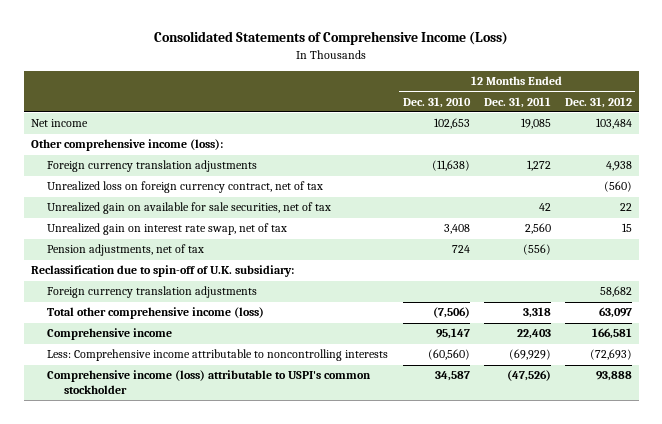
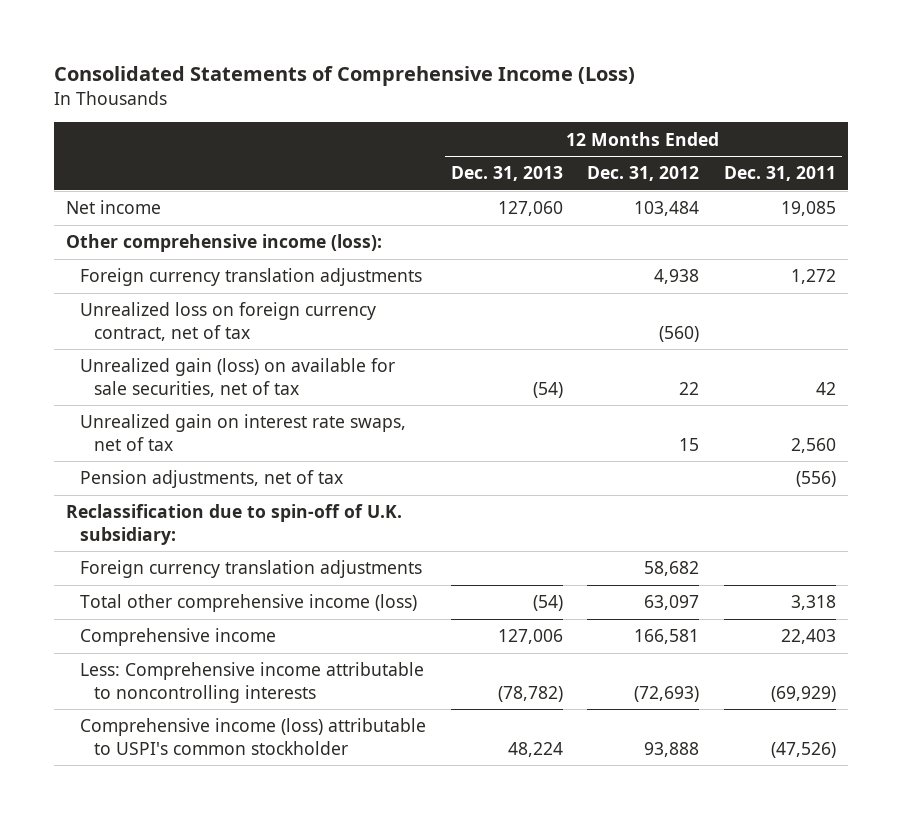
[402,96,471,108] Dec. 31, 2010 -> none
none -> [450,166,563,182] Dec. 31, 2013
[47,202,332,215] Unrealized gain on available for sale securities, net of tax -> [80,358,396,397] Unrealized gain (loss) on available for sale securities, net of tax
[47,223,288,236] Unrealized gain on interest rate swap, net of tax -> [80,414,407,451] Unrealized gain on interest rate swaps, net of tax

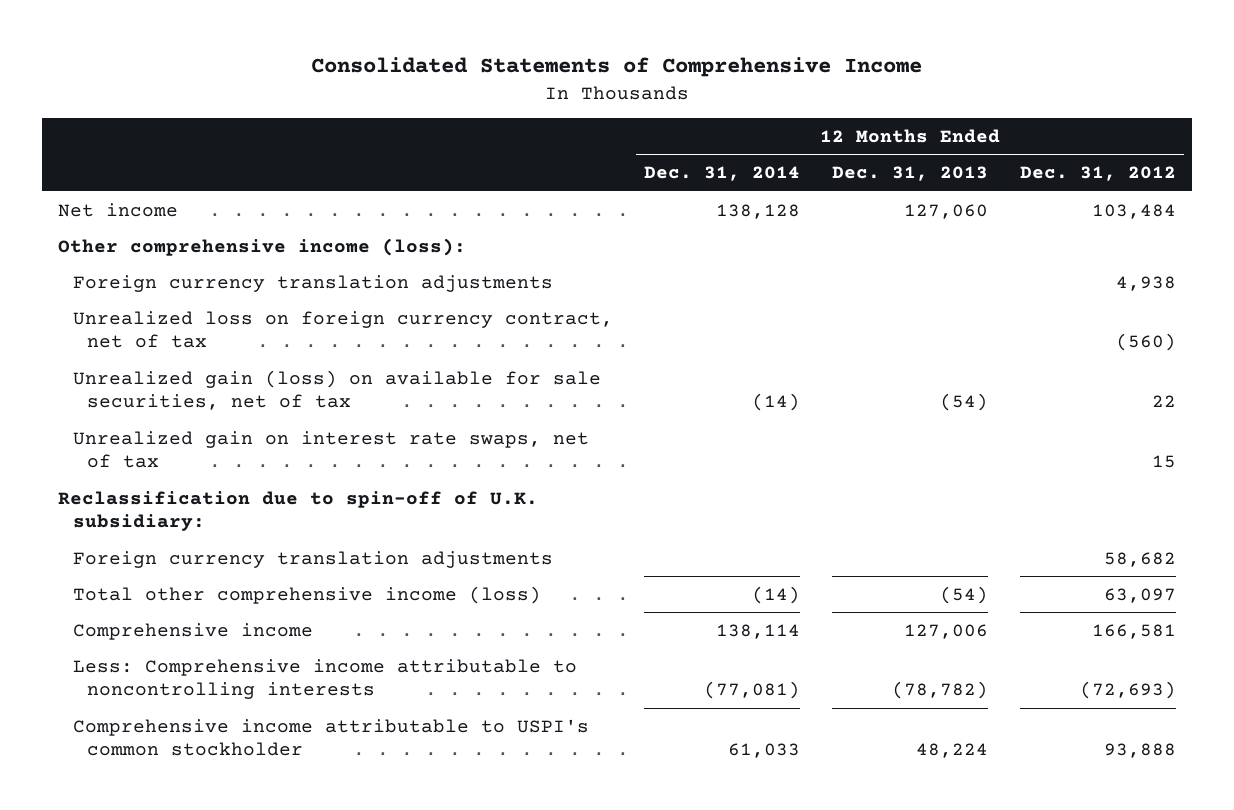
[53,66,635,87] Consolidated Statements of Comprehensive Income (Loss) -> [310,57,922,78] Consolidated Statements of Comprehensive Income
[723,166,836,182] Dec. 31, 2011 -> none
none -> [644,166,801,182] Dec. 31, 2014
[80,470,344,489] Pension adjustments, net of tax -> none
[80,718,427,755] Comprehensive income (loss) attributable to USPI's common stockholder -> [72,718,589,757] Comprehensive income attributable to USPI's common stockholder

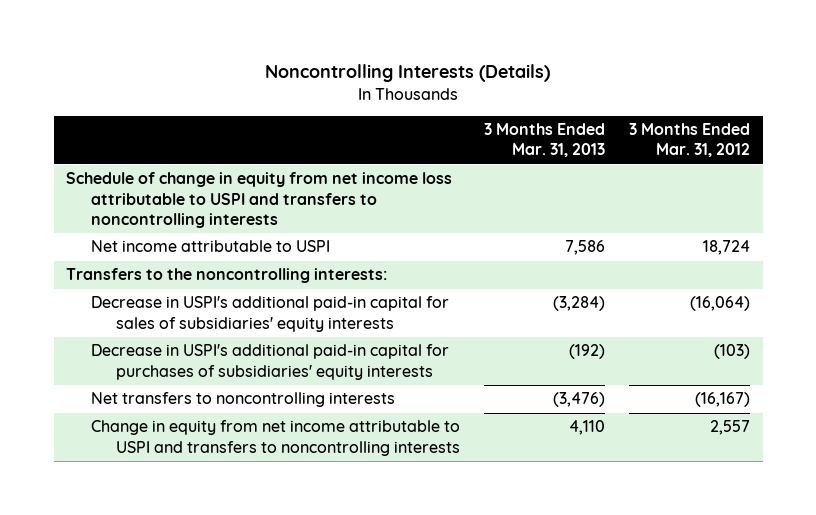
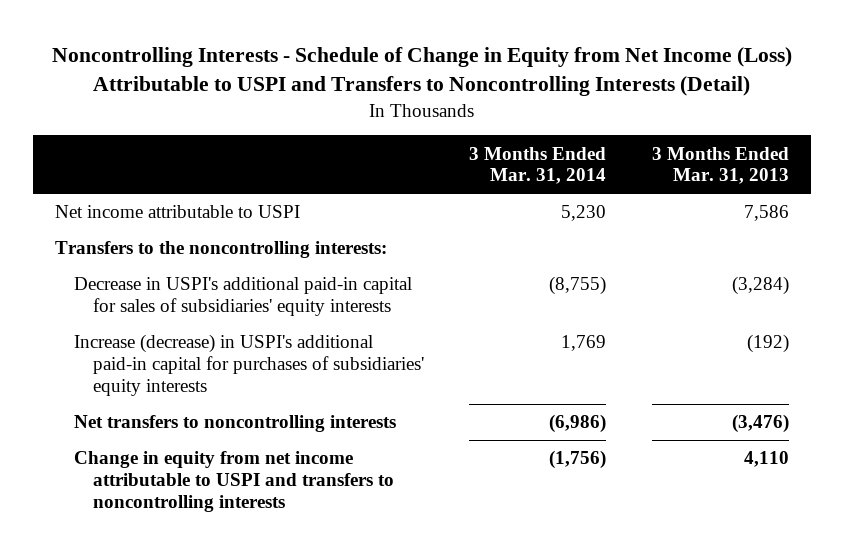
[265,64,551,83] Noncontrolling Interests (Details) -> [52,46,793,97] Noncontrolling Interests - Schedule of Change in Equity from Net Income (Loss) Attributable to USPI and Transfers to Noncontrolling Interests (Detail)
[629,122,751,158] 3 Months Ended Mar. 31, 2012 -> none
none -> [469,146,607,185] 3 Months Ended Mar. 31, 2014
[65,172,452,229] Schedule of change in equity from net income loss attributable to USPI and transfers to noncontrolling interests -> none
[90,344,449,380] Decrease in USPI's additional paid-in capital for purchases of subsidiaries' equity interests -> [74,334,425,396] Increase (decrease) in USPI's additional paid-in capital for purchases of subsidiaries' equity interests

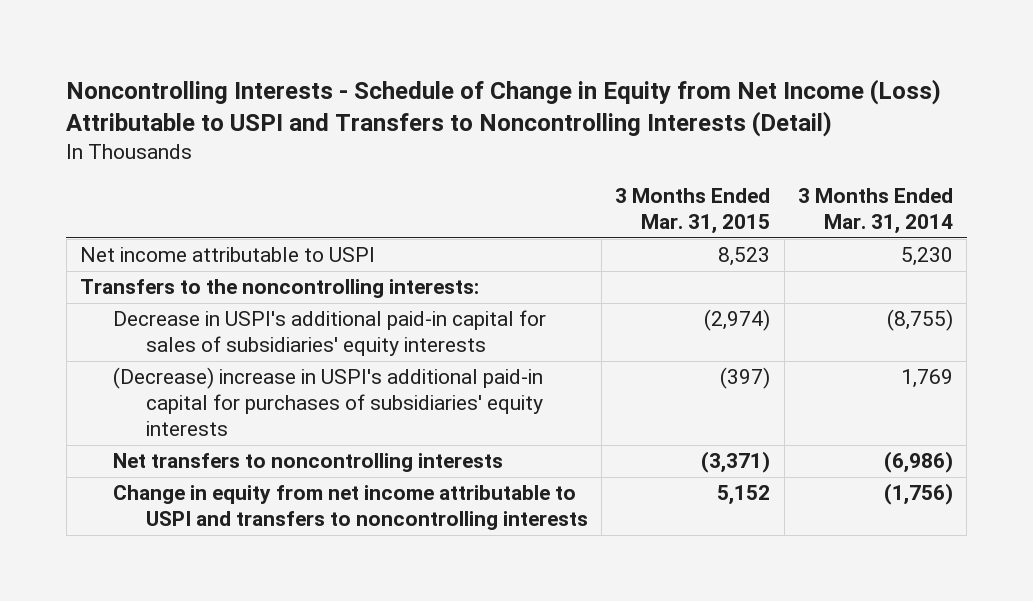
[651,146,789,185] 3 Months Ended Mar. 31, 2013 -> none
none -> [615,188,771,235] 3 Months Ended Mar. 31, 2015
[74,334,425,396] Increase (decrease) in USPI's additional paid-in capital for purchases of subsidiaries' equity interests -> [112,367,543,436] (Decrease) increase in USPI's additional paid-in capital for purchases of subsidiaries' equity interests

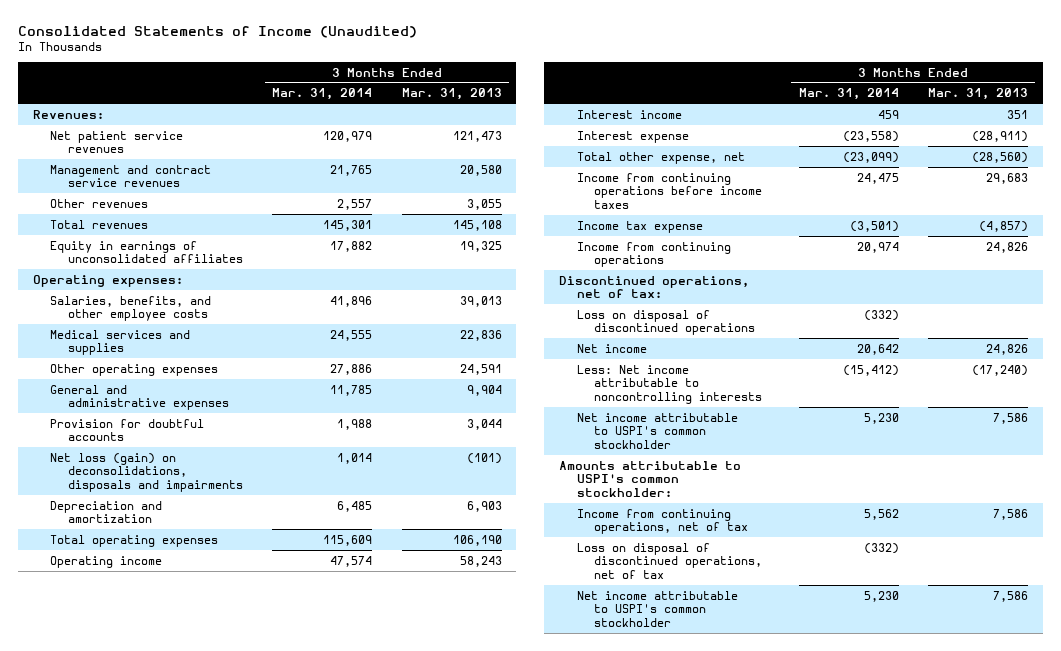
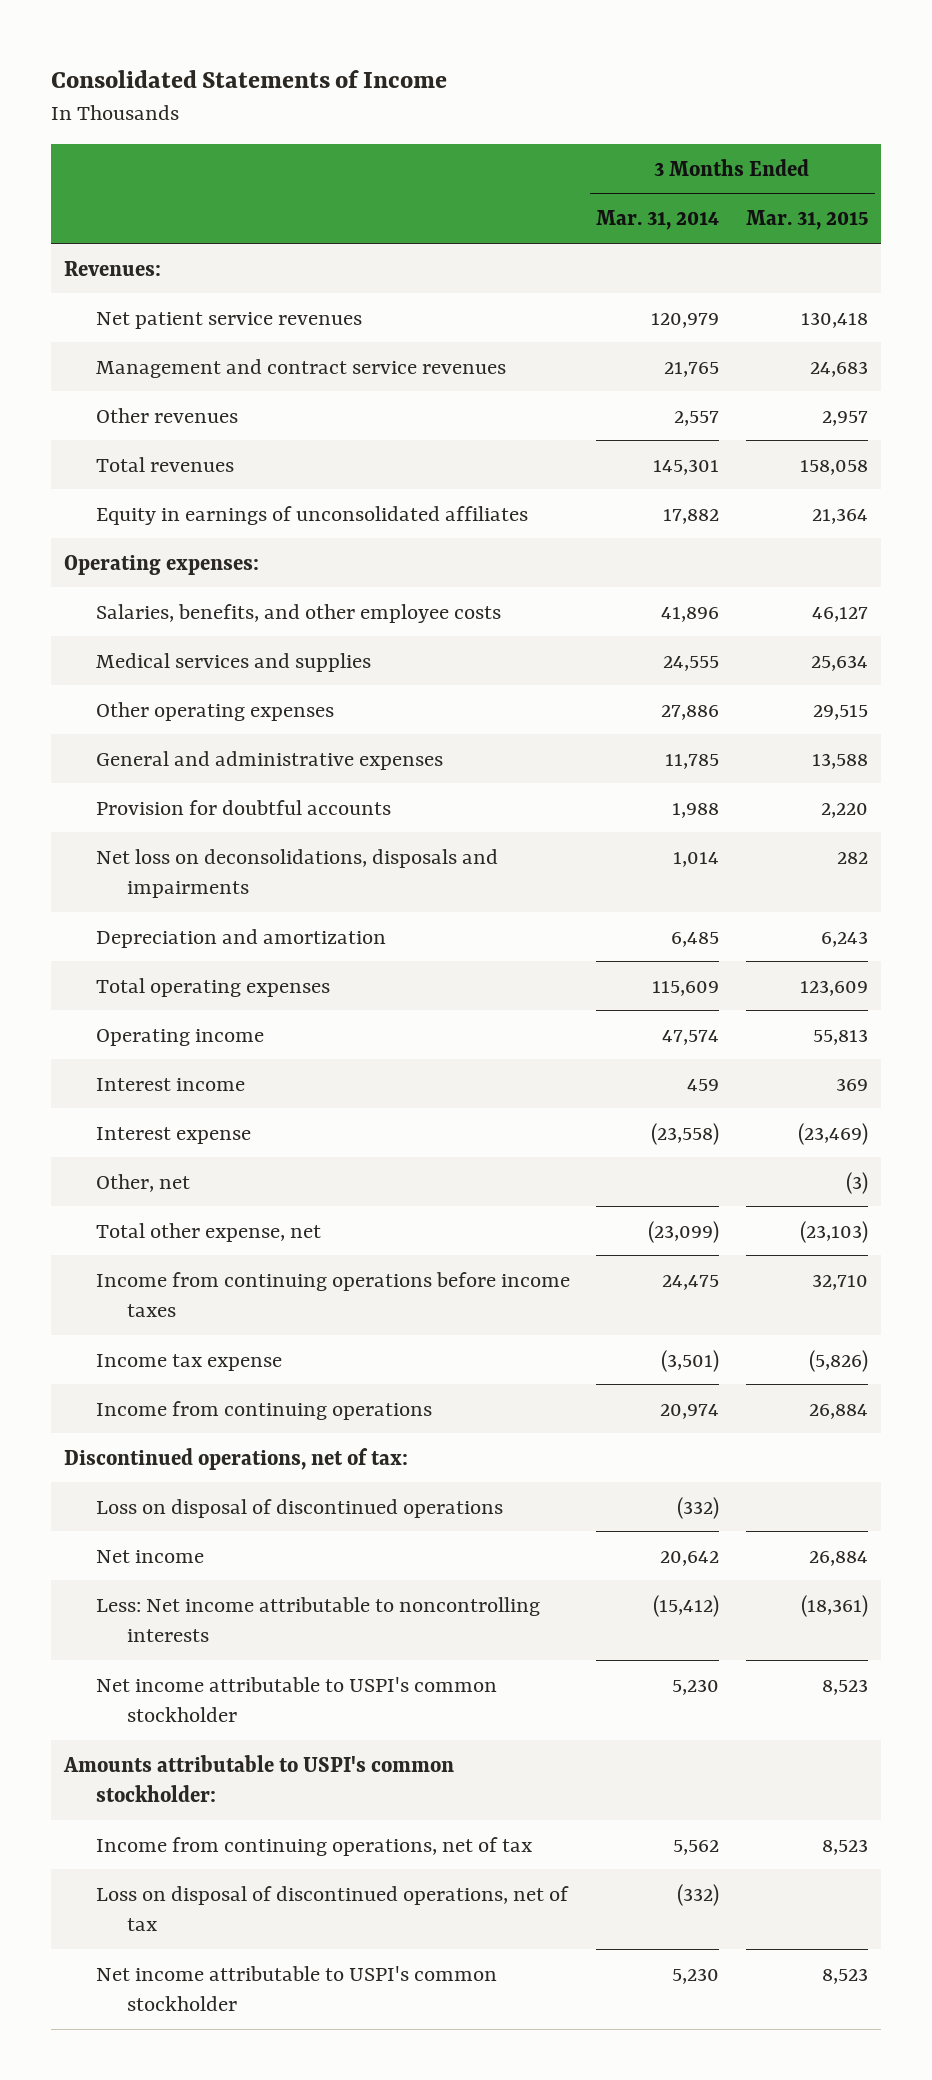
[18,25,418,38] Consolidated Statements of Income (Unaudited) -> [50,70,447,89] Consolidated Statements of Income
[401,88,502,101] Mar. 31, 2013 -> none
none -> [746,210,869,231] Mar. 31, 2015
[50,452,244,492] Net loss (gain) on deconsolidations, disposals and impairments -> [95,848,498,899] Net loss on deconsolidations, disposals and impairments
none -> [95,1173,190,1192] Other, net

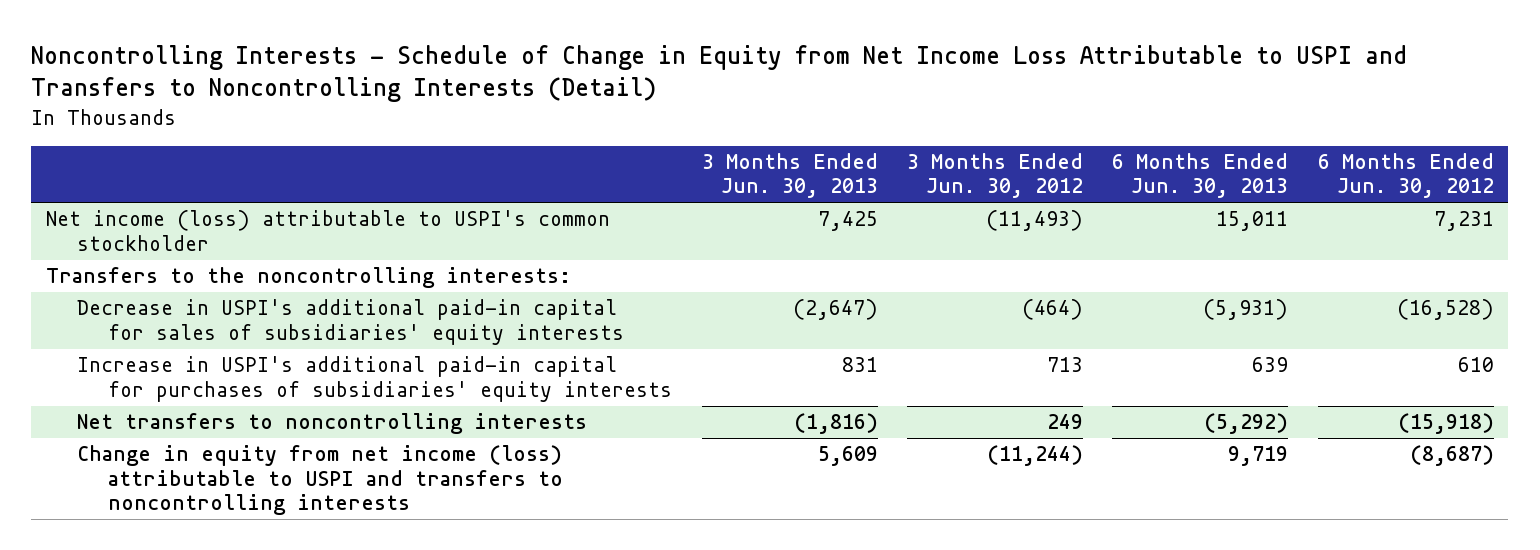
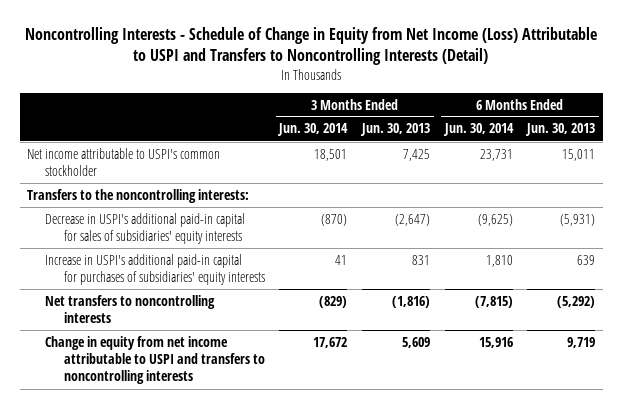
[31,44,1408,103] Noncontrolling Interests - Schedule of Change in Equity from Net Income Loss Attributable to USPI and Transfers to Noncontrolling Interests (Detail) -> [25,27,598,66] Noncontrolling Interests - Schedule of Change in Equity from Net Income (Loss) Attributable to USPI and Transfers to Noncontrolling Interests (Detail)
[907,153,1084,199] 3 Months Ended Jun. 30, 2012 -> none
[1317,153,1494,199] 6 Months Ended Jun. 30, 2012 -> none
none -> [277,123,349,137] Jun. 30, 2014
none -> [442,123,514,137] Jun. 30, 2014
[45,210,610,251] Net income (loss) attributable to USPI's common stockholder -> [26,147,220,177] Net income attributable to USPI's common stockholder
[77,445,564,516] Change in equity from net income (loss) attributable to USPI and transfers to noncontrolling interests -> [45,335,265,385] Change in equity from net income attributable to USPI and transfers to noncontrolling interests

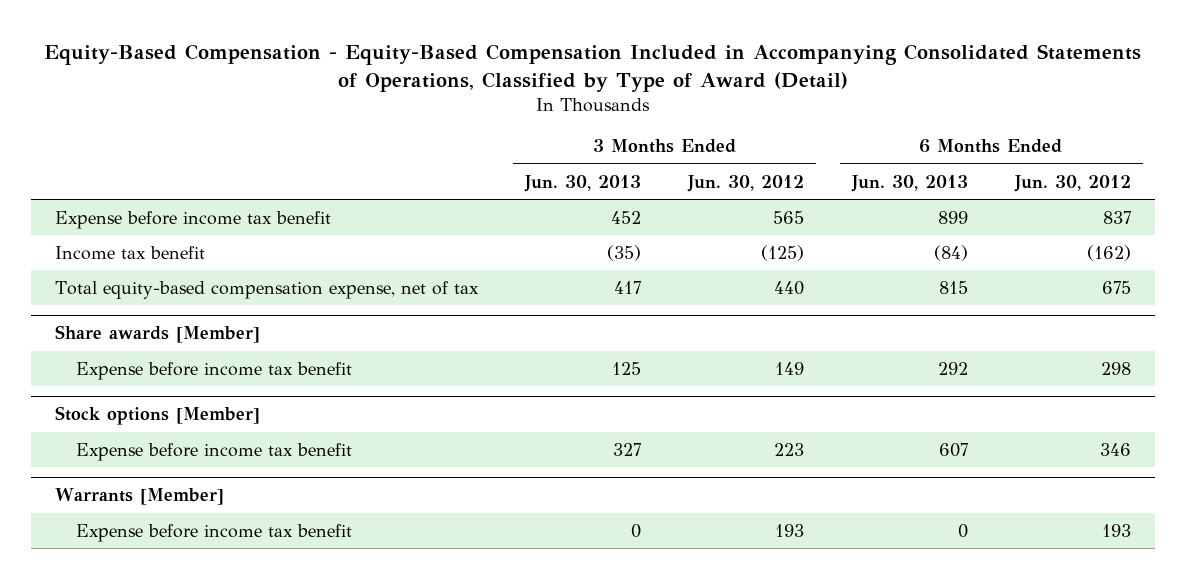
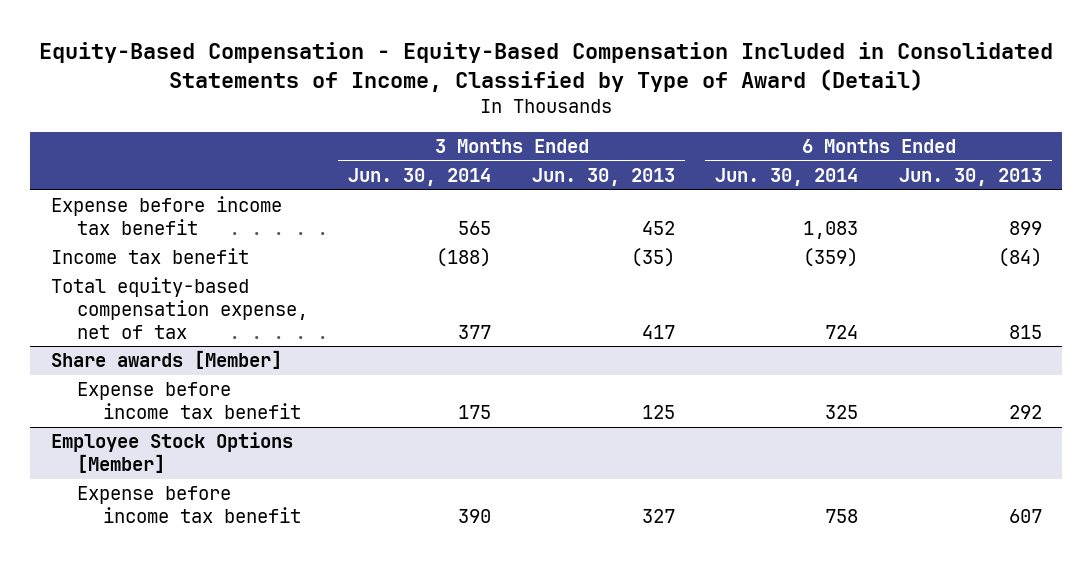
[43,43,1141,92] Equity-Based Compensation - Equity-Based Compensation Included in Accompanying Consolidated Statements of Operations, Classified by Type of Award (Detail) -> [39,42,1054,93] Equity-Based Compensation - Equity-Based Compensation Included in Consolidated Statements of Income, Classified by Type of Award (Detail)
[687,174,805,192] Jun. 30, 2012 -> none
[1014,174,1132,192] Jun. 30, 2012 -> none
none -> [348,167,492,186] Jun. 30, 2014
none -> [715,167,859,186] Jun. 30, 2014
[54,406,260,426] Stock options [Member] -> [50,432,293,474] Employee Stock Options [Member]
[54,488,224,506] Warrants [Member] -> none
[75,523,352,542] Expense before income tax benefit -> none

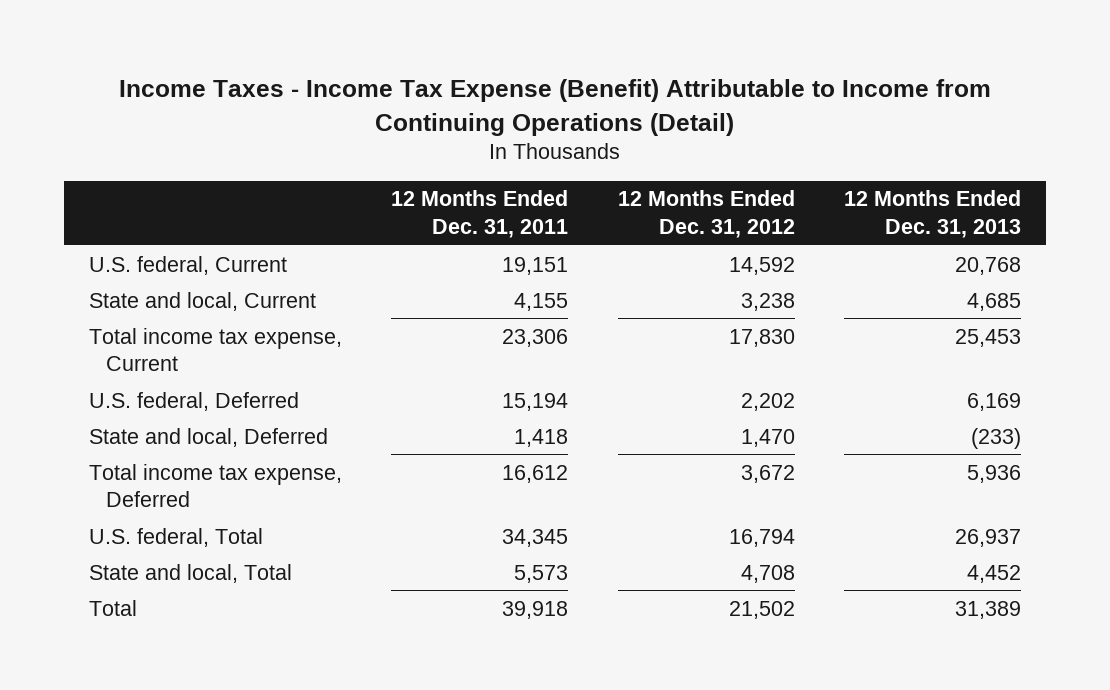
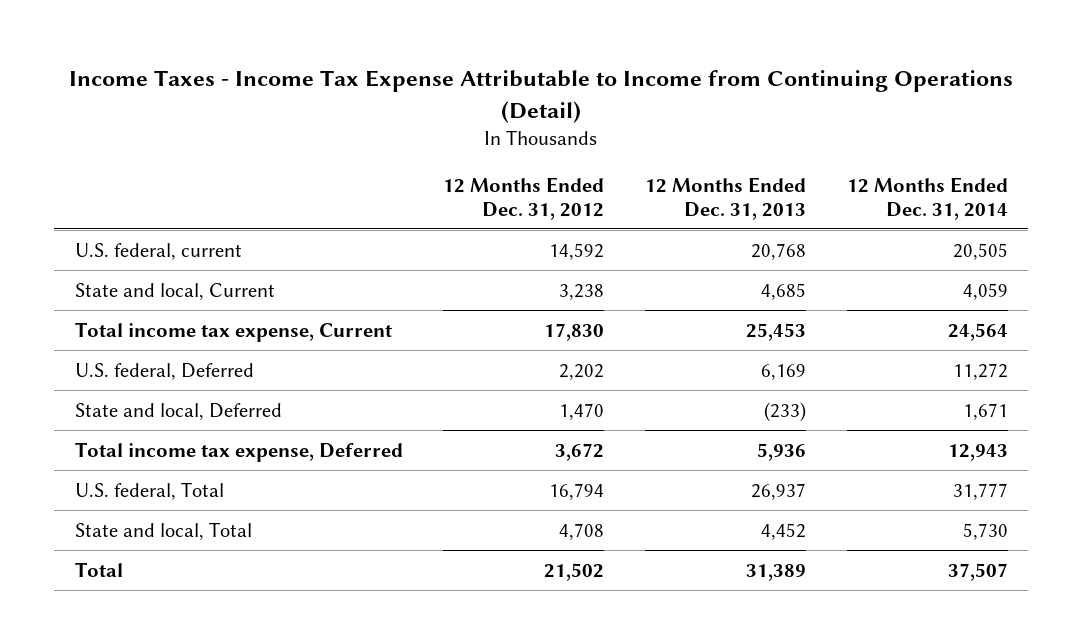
[119,79,992,136] Income Taxes - Income Tax Expense (Benefit) Attributable to Income from Continuing Operations (Detail) -> [69,69,1014,123] Income Taxes - Income Tax Expense Attributable to Income from Continuing Operations (Detail)
[391,190,569,238] 12 Months Ended Dec. 31, 2011 -> none
none -> [846,176,1008,220] 12 Months Ended Dec. 31, 2014
[89,255,288,275] U.S. federal, Current -> [74,242,242,260] U.S. federal, current

